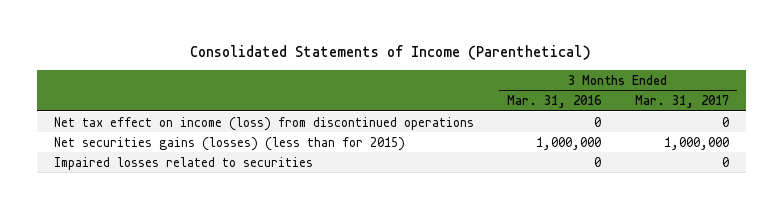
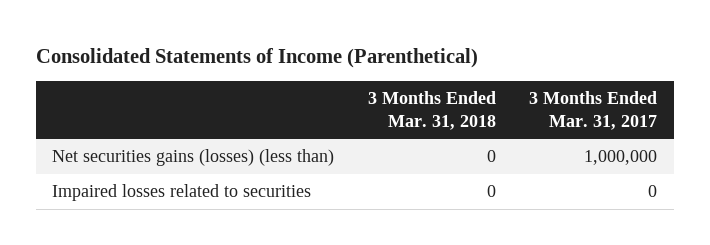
[507,94,603,108] Mar. 31, 2016 -> none
none -> [367,91,496,130] 3 Months Ended Mar. 31, 2018
[53,116,474,131] Net tax effect on income (loss) from discontinued operations -> none
[53,136,405,151] Net securities gains (losses) (less than for 2015) -> [52,149,335,167] Net securities gains (losses) (less than)

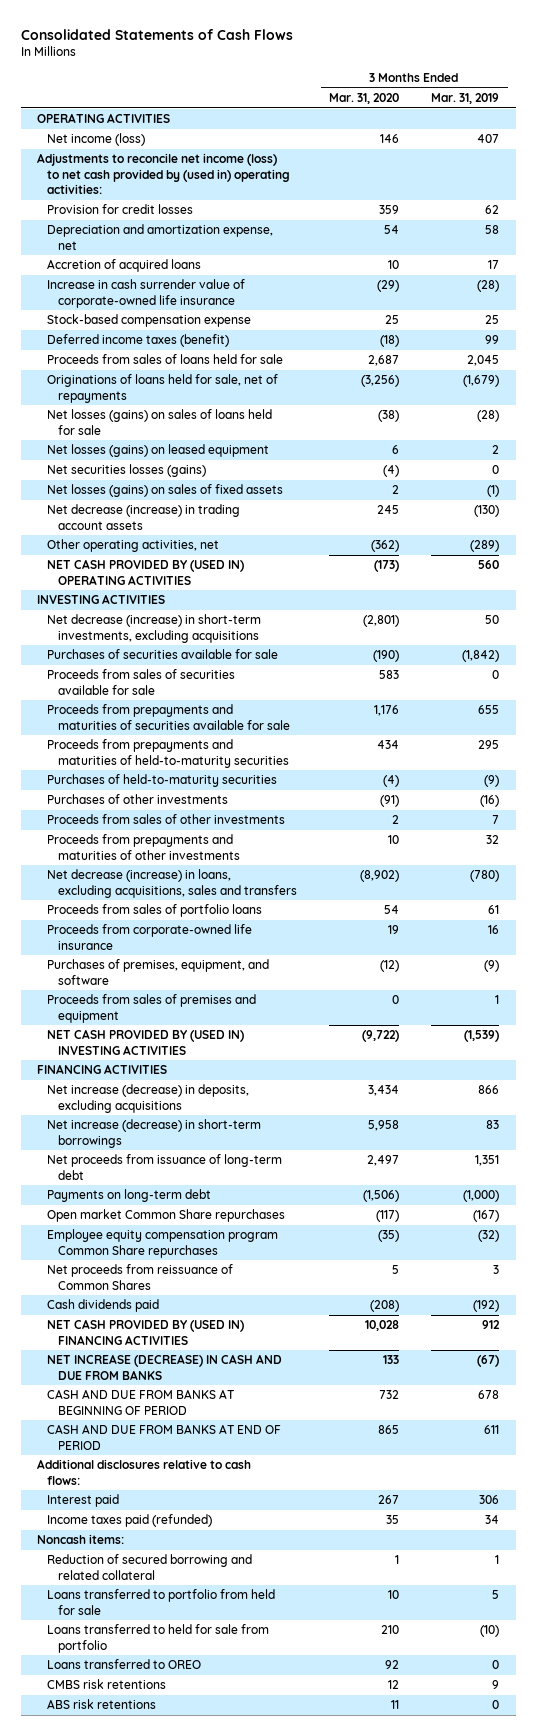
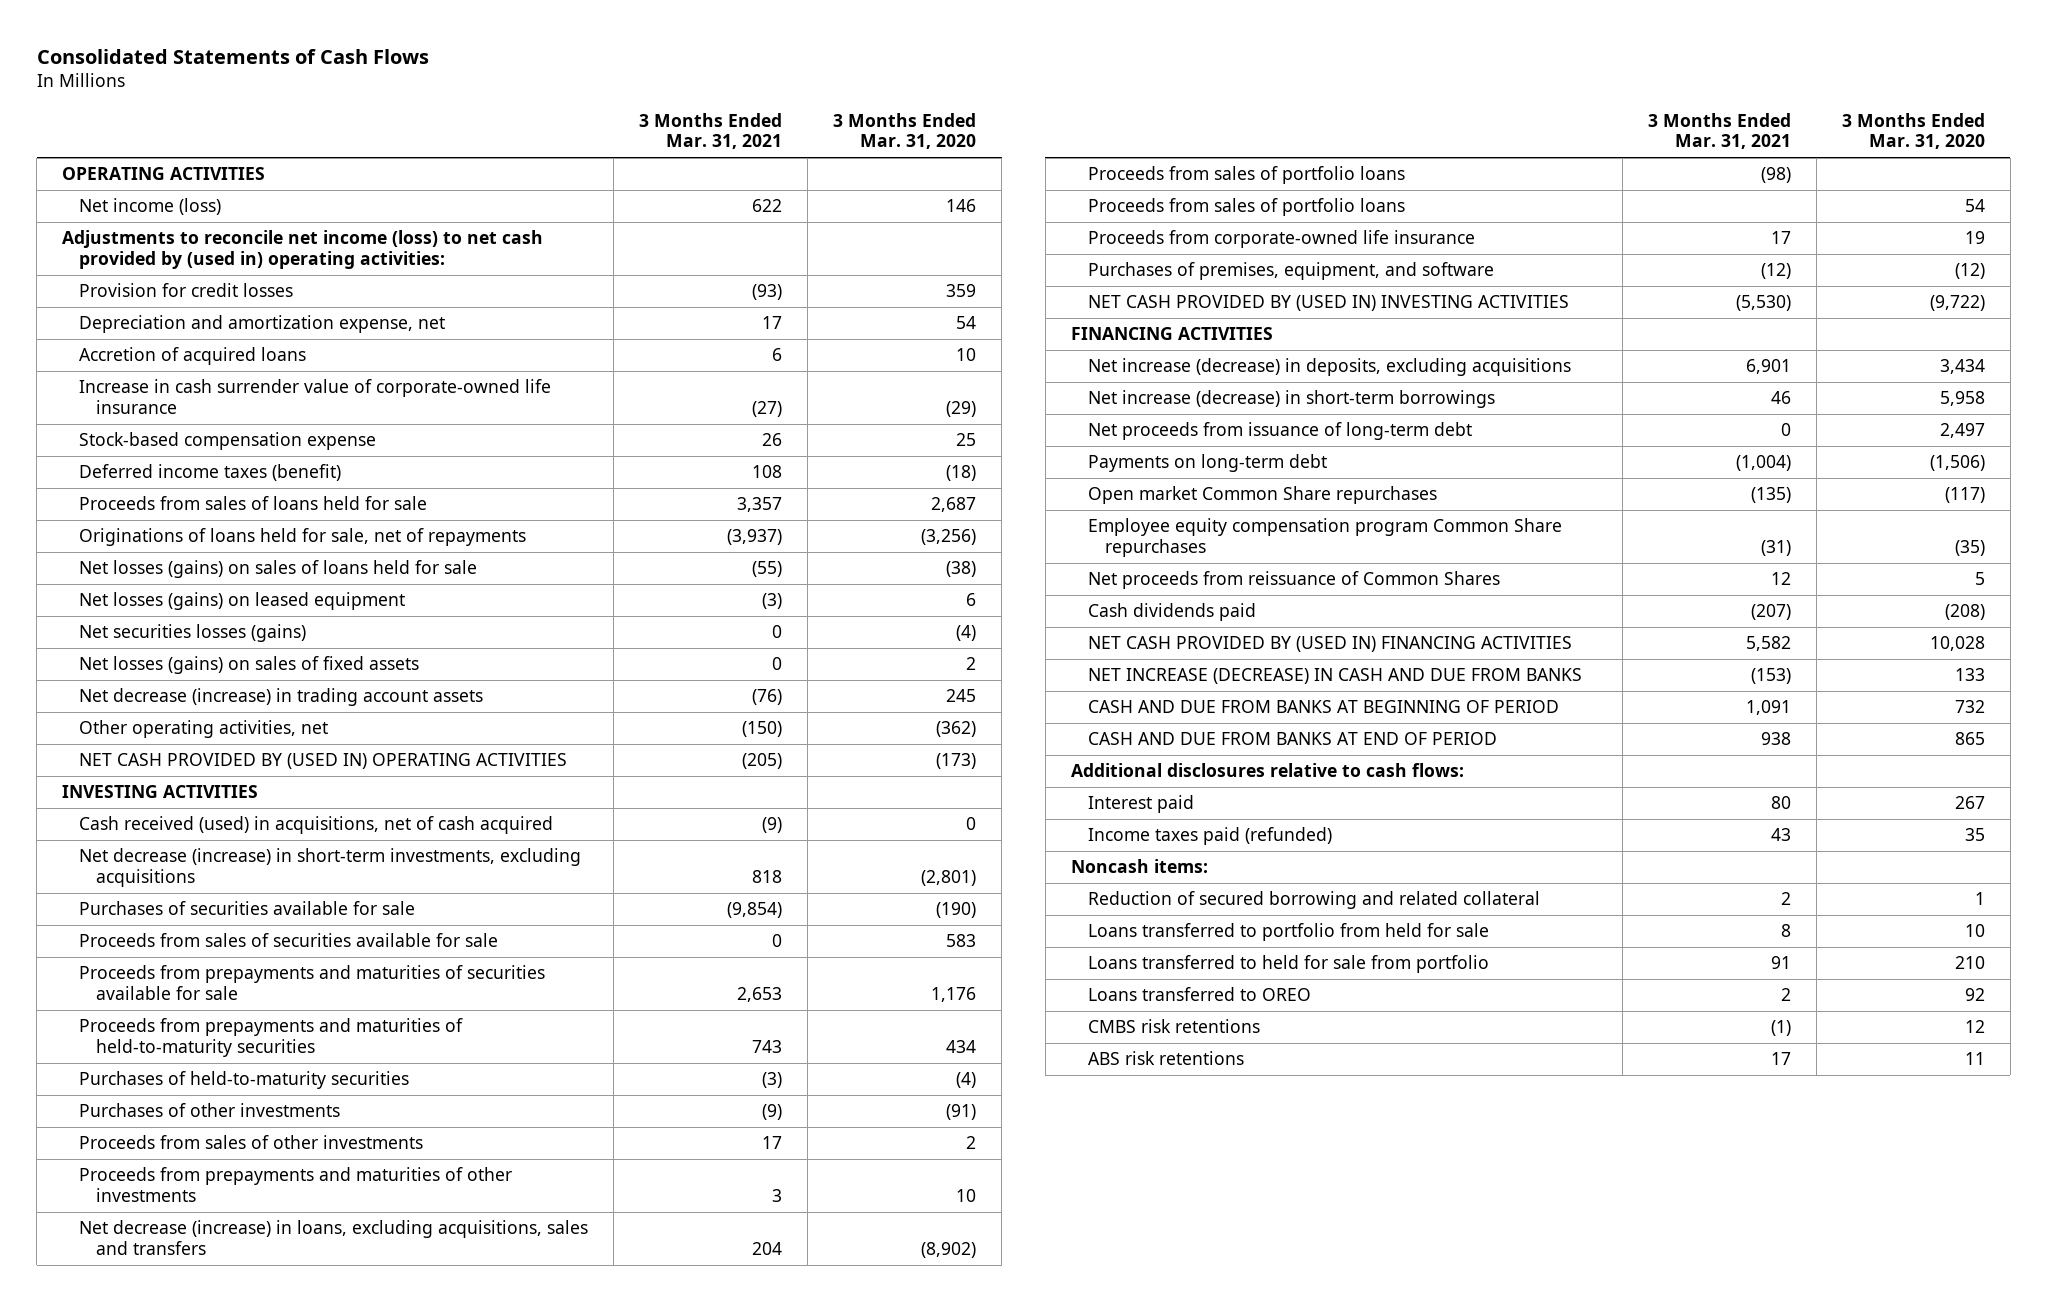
[431,93,500,105] Mar. 31, 2019 -> none
none -> [639,112,783,150] 3 Months Ended Mar. 31, 2021
none -> [79,816,554,835] Cash received (used) in acquisitions, net of cash acquired
none -> [1087,166,1405,185] Proceeds from sales of portfolio loans
[47,994,257,1023] Proceeds from sales of premises and equipment -> none

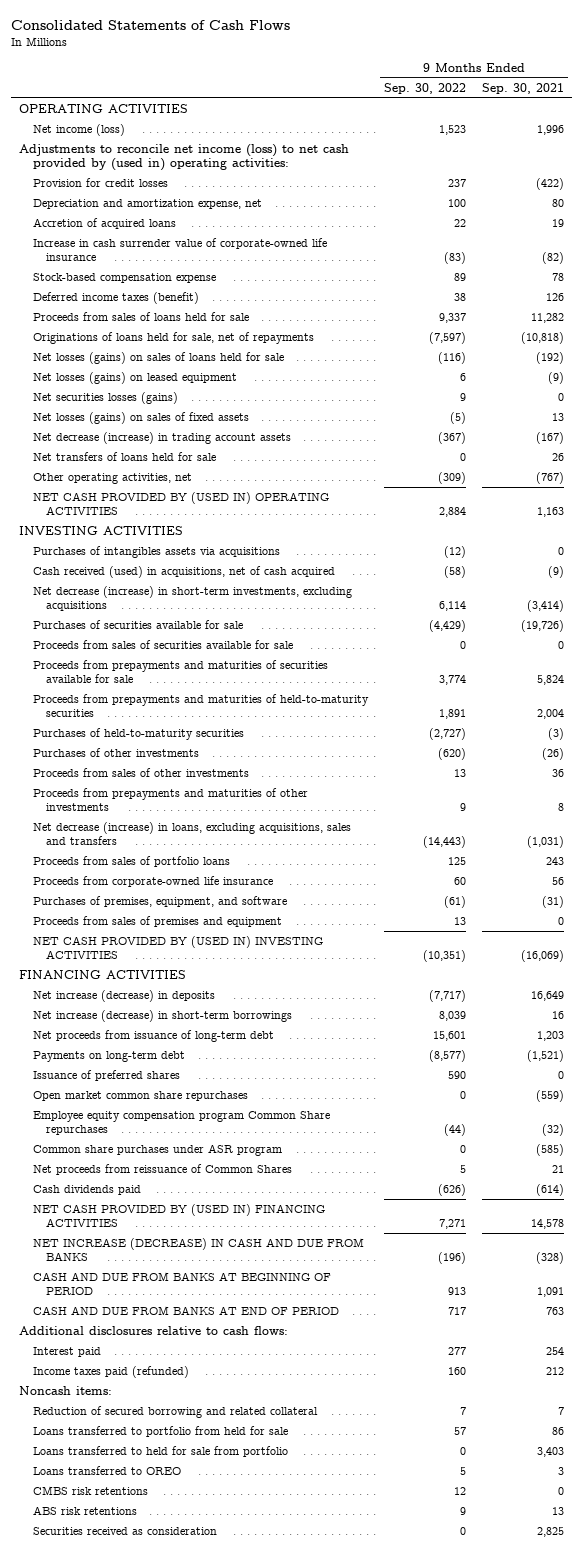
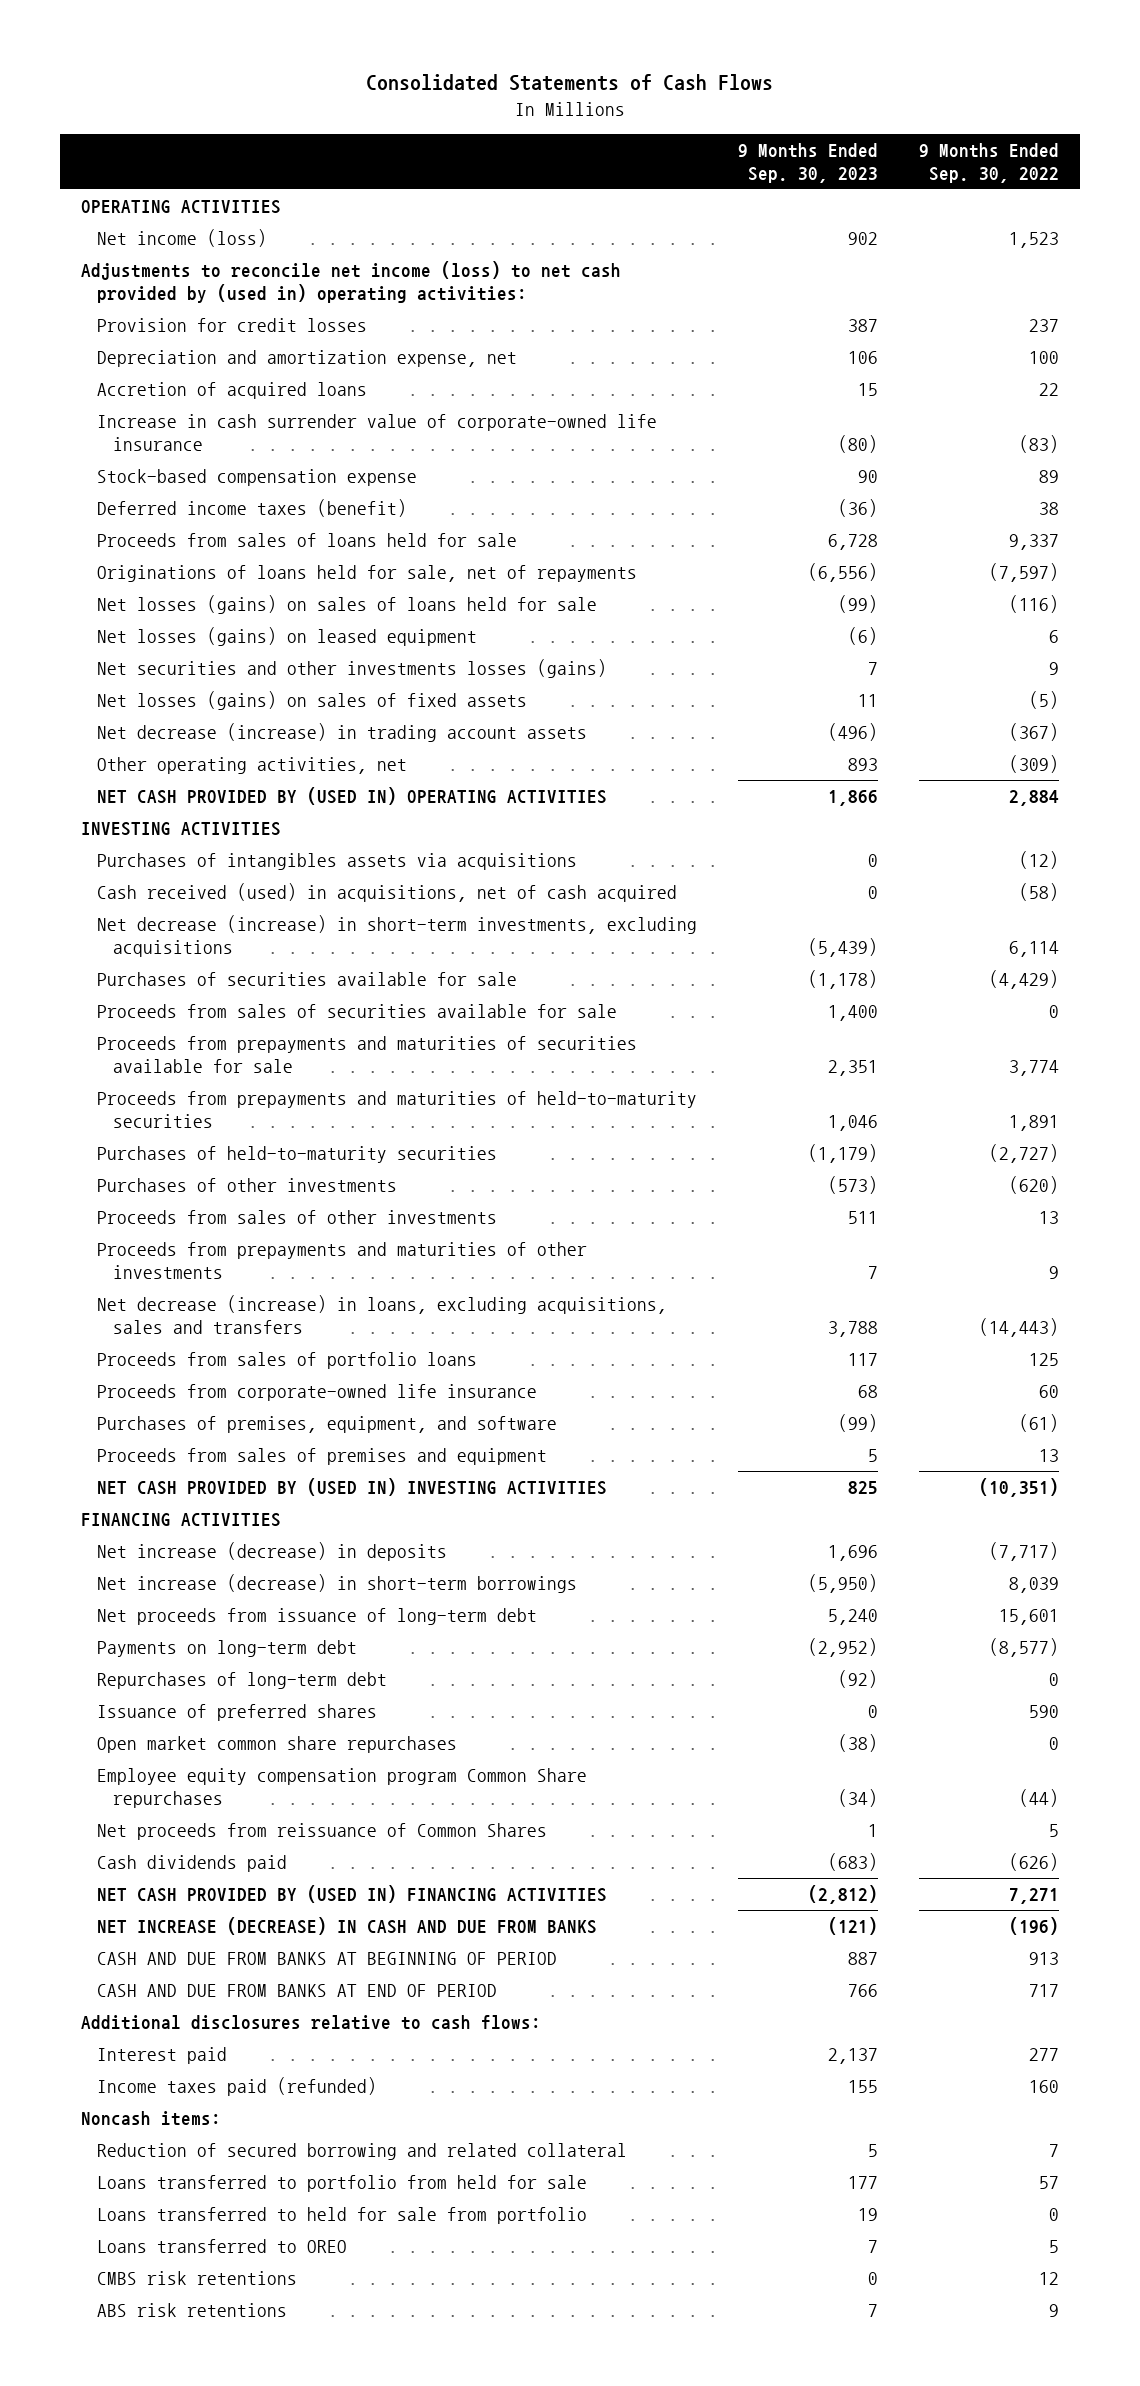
[481,82,564,94] Sep. 30, 2021 -> none
none -> [738,142,879,183] 9 Months Ended Sep. 30, 2023
[32,392,178,405] Net securities losses (gains) -> [97,659,608,679] Net securities and other investments losses (gains)
[32,452,216,462] Net transfers of loans held for sale -> none
none -> [97,1672,388,1690] Repurchases of long-term debt
[32,1144,282,1157] Common share purchases under ASR program -> none
[32,1527,217,1536] Securities received as consideration -> none

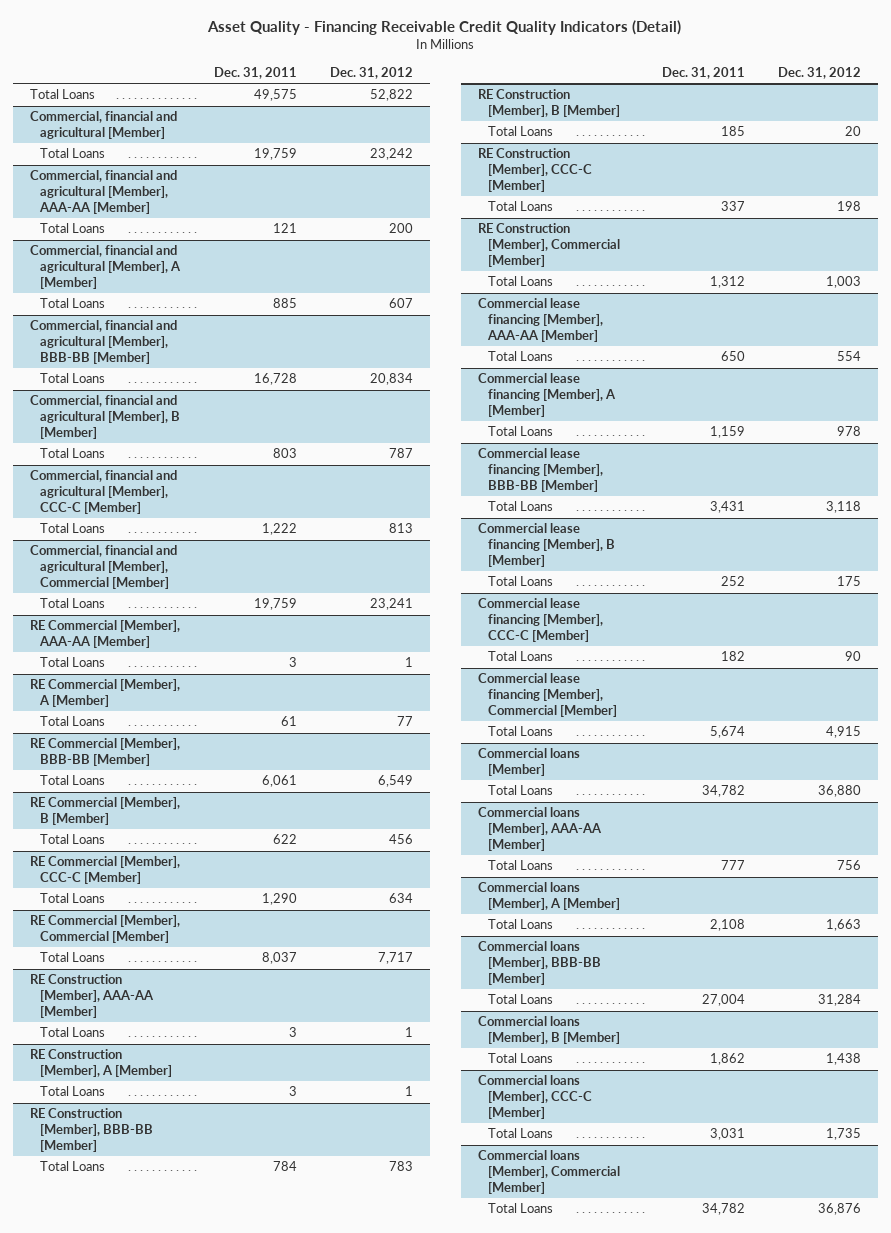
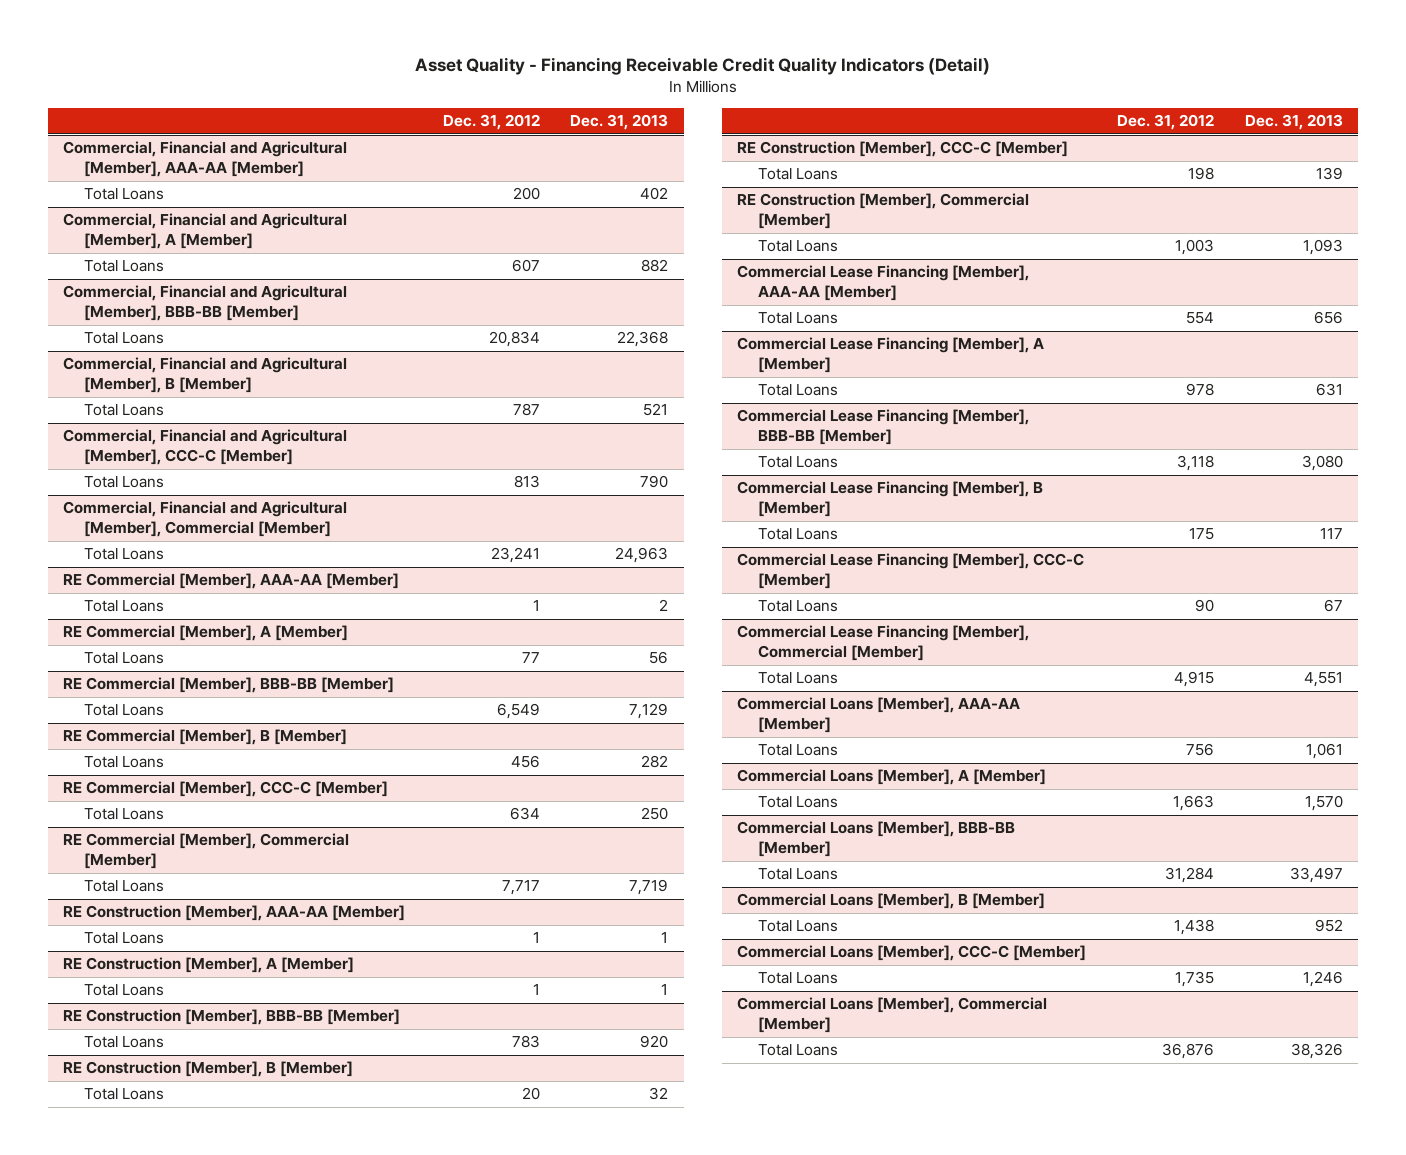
[213,66,297,79] Dec. 31, 2011 -> none
none -> [570,114,669,131] Dec. 31, 2013
[29,89,95,100] Total Loans -> none
[29,111,177,140] Commercial, financial and agricultural [Member] -> none
[40,148,106,159] Total Loans -> none
[29,170,177,214] Commercial, financial and agricultural [Member], AAA-AA [Member] -> [62,141,347,177] Commercial, Financial and Agricultural [Member], AAA-AA [Member]
[29,245,182,289] Commercial, financial and agricultural [Member], A [Member] -> [62,213,347,249] Commercial, Financial and Agricultural [Member], A [Member]
[29,320,177,364] Commercial, financial and agricultural [Member], BBB-BB [Member] -> [62,285,347,321] Commercial, Financial and Agricultural [Member], BBB-BB [Member]
[29,395,181,439] Commercial, financial and agricultural [Member], B [Member] -> [62,357,347,393] Commercial, Financial and Agricultural [Member], B [Member]
[29,470,177,514] Commercial, financial and agricultural [Member], CCC-C [Member] -> [62,429,347,465] Commercial, Financial and Agricultural [Member], CCC-C [Member]
[29,545,177,589] Commercial, financial and agricultural [Member], Commercial [Member] -> [62,501,347,537] Commercial, Financial and Agricultural [Member], Commercial [Member]
[477,298,604,342] Commercial lease financing [Member], AAA-AA [Member] -> [737,265,1030,301] Commercial Lease Financing [Member], AAA-AA [Member]
[477,373,617,417] Commercial lease financing [Member], A [Member] -> [737,337,1045,373] Commercial Lease Financing [Member], A [Member]
[477,448,604,492] Commercial lease financing [Member], BBB-BB [Member] -> [737,409,1030,445] Commercial Lease Financing [Member], BBB-BB [Member]
[477,523,616,567] Commercial lease financing [Member], B [Member] -> [737,481,1044,517] Commercial Lease Financing [Member], B [Member]
[477,598,604,642] Commercial lease financing [Member], CCC-C [Member] -> [737,553,1085,589] Commercial Lease Financing [Member], CCC-C [Member]
[477,673,618,717] Commercial lease financing [Member], Commercial [Member] -> [737,625,1030,661] Commercial Lease Financing [Member], Commercial [Member]
[477,748,580,777] Commercial loans [Member] -> none
[488,785,554,796] Total Loans -> none
[477,807,603,851] Commercial loans [Member], AAA-AA [Member] -> [737,697,1021,733] Commercial Loans [Member], AAA-AA [Member]
[477,882,621,911] Commercial loans [Member], A [Member] -> [737,769,1047,786] Commercial Loans [Member], A [Member]
[477,941,602,985] Commercial loans [Member], BBB-BB [Member] -> [737,821,1016,857] Commercial Loans [Member], BBB-BB [Member]
[477,1016,621,1045] Commercial loans [Member], B [Member] -> [737,893,1046,910] Commercial Loans [Member], B [Member]
[477,1075,593,1119] Commercial loans [Member], CCC-C [Member] -> [737,945,1087,962] Commercial Loans [Member], CCC-C [Member]
[477,1150,621,1194] Commercial loans [Member], Commercial [Member] -> [737,997,1048,1033] Commercial Loans [Member], Commercial [Member]

